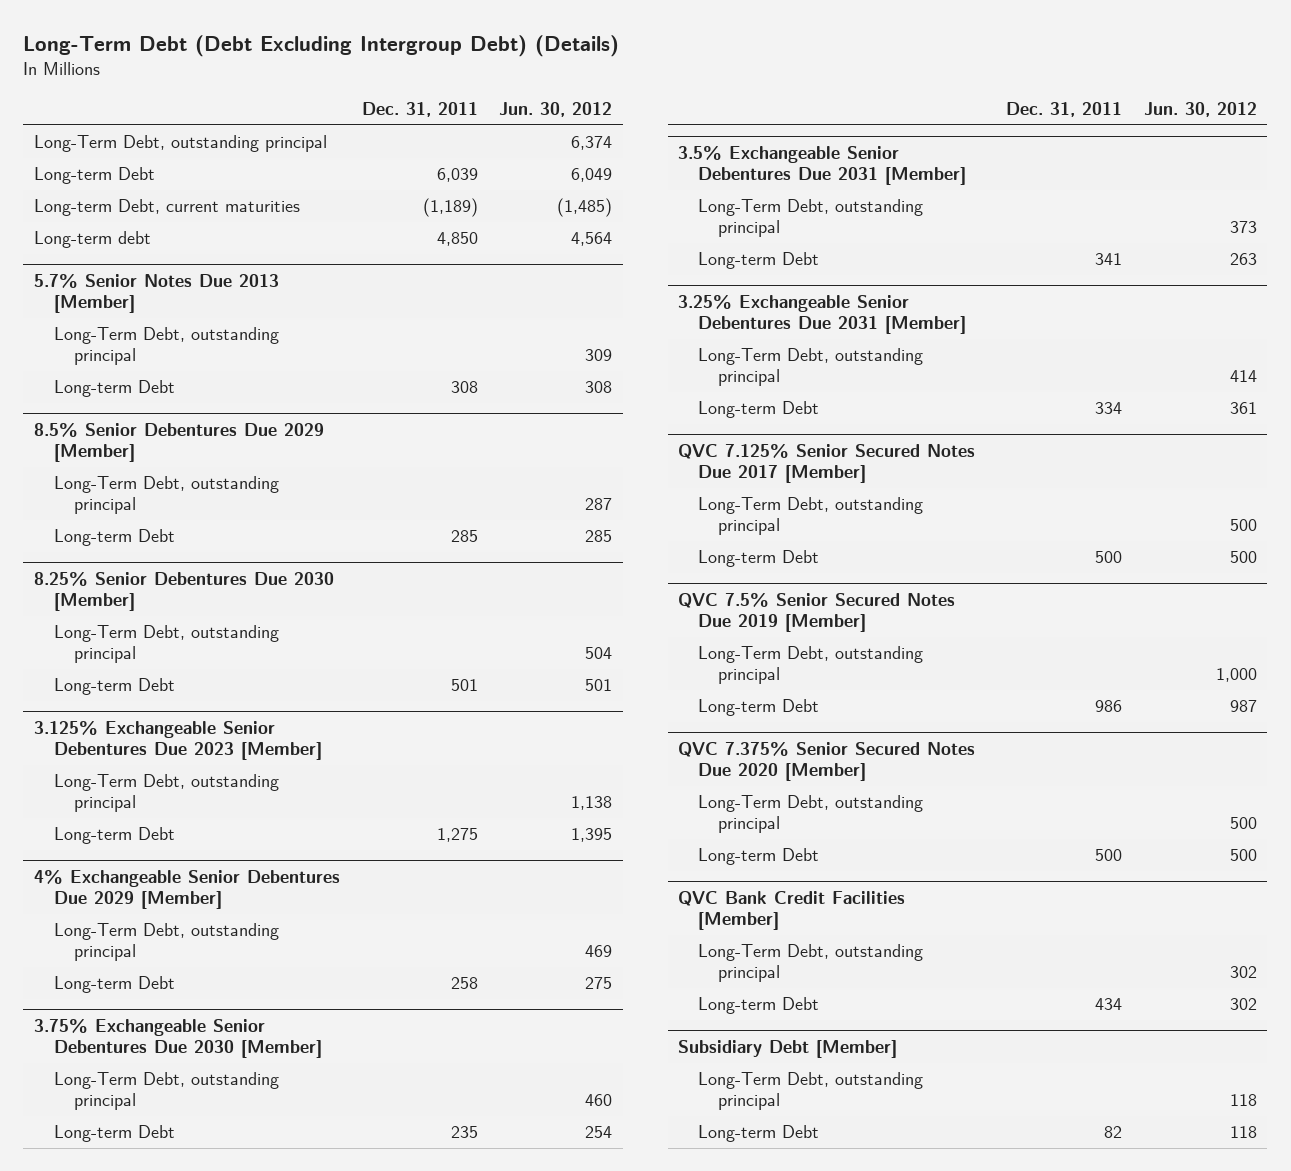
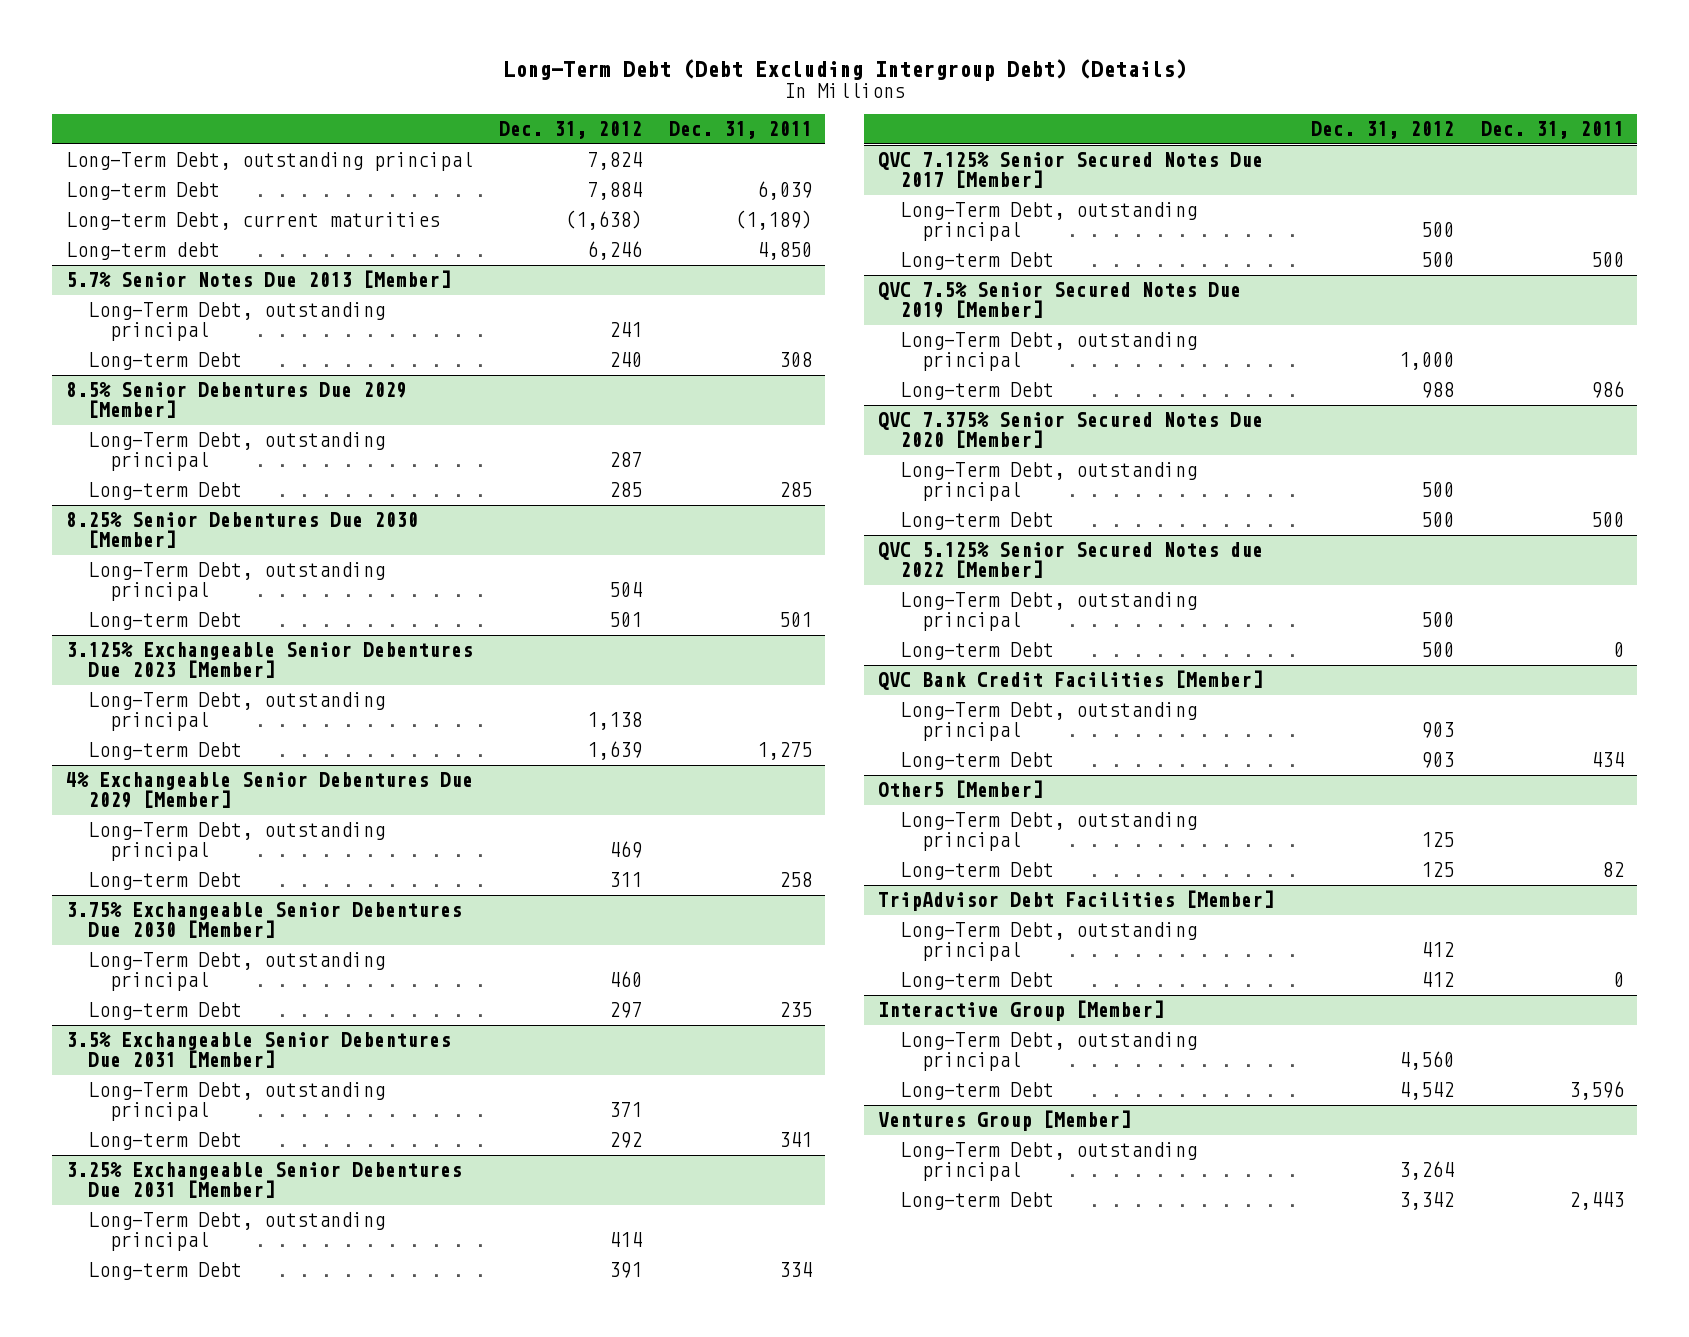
[499,101,613,117] Jun. 30, 2012 -> none
none -> [499,120,643,139] Dec. 31, 2012
none -> [877,542,1263,579] QVC 5.125% Senior Secured Notes due 2022 [Member]
none -> [900,592,1198,632] Long-Term Debt, outstanding principal
none -> [900,642,1055,661] Long-term Debt
[678,1039,898,1058] Subsidiary Debt [Member] -> [877,780,1043,799] Other5 [Member]
none -> [877,890,1274,912] TripAdvisor Debt Facilities [Member]
none -> [900,922,1198,962] Long-Term Debt, outstanding principal
none -> [900,972,1055,991] Long-term Debt
none -> [877,1000,1164,1022] Interactive Group [Member]
none -> [900,1032,1198,1072] Long-Term Debt, outstanding principal
none -> [900,1082,1055,1101] Long-term Debt
none -> [877,1110,1131,1132] Ventures Group [Member]
none -> [900,1142,1198,1182] Long-Term Debt, outstanding principal
none -> [900,1192,1055,1211] Long-term Debt

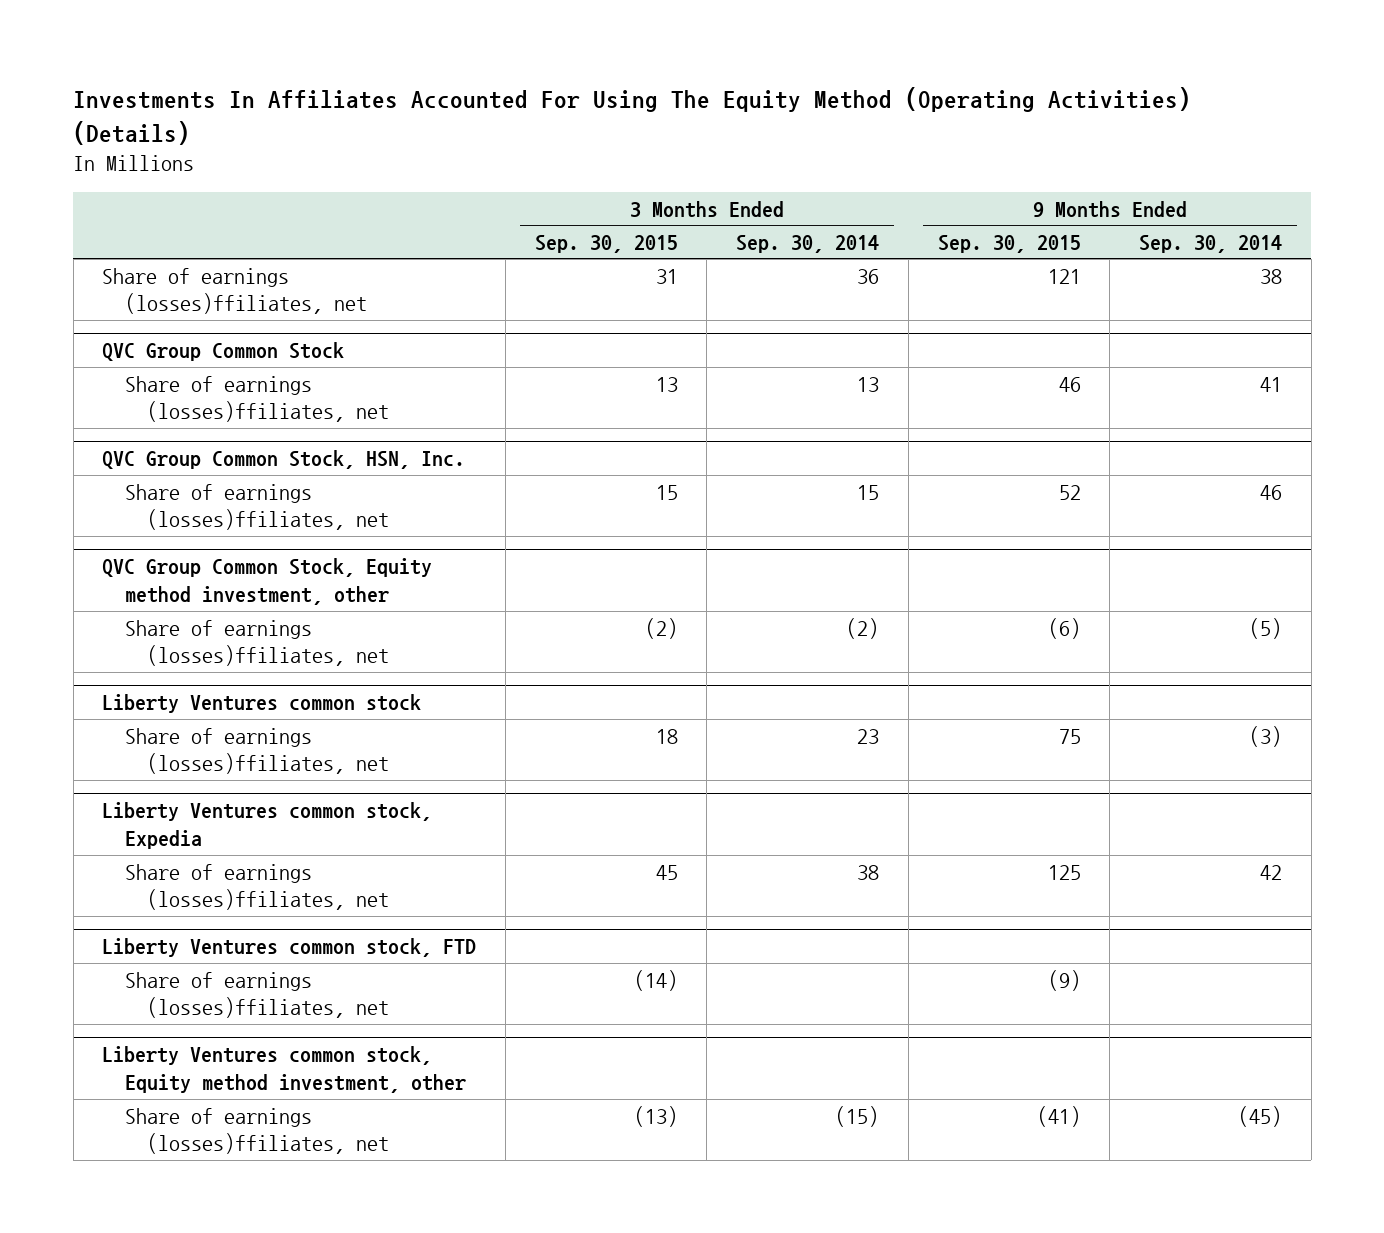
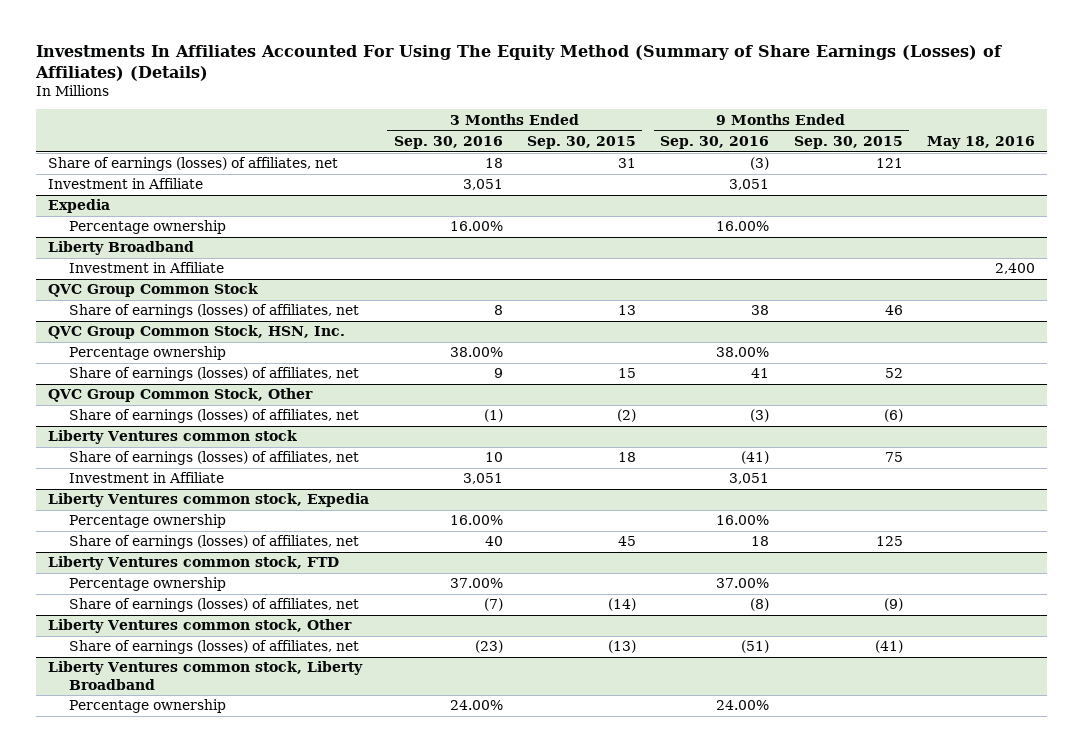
[73,86,1192,145] Investments In Affiliates Accounted For Using The Equity Method (Operating Activities) (Details) -> [34,44,1002,81] Investments In Affiliates Accounted For Using The Equity Method (Summary of Share Earnings (Losses) of Affiliates) (Details)
[736,234,880,253] Sep. 30, 2014 -> none
[1139,234,1283,253] Sep. 30, 2014 -> none
none -> [393,136,503,150] Sep. 30, 2016
none -> [660,136,770,150] Sep. 30, 2016
none -> [927,136,1036,150] May 18, 2016
[102,267,367,315] Share of earnings (losses)ffiliates, net -> [48,157,339,172] Share of earnings (losses) of affiliates, net
none -> [48,178,204,190] Investment in Affiliate
none -> [48,199,111,214] Expedia
none -> [69,220,227,235] Percentage ownership
none -> [48,241,195,256] Liberty Broadband
none -> [69,262,225,274] Investment in Affiliate
[124,375,390,423] Share of earnings (losses)ffiliates, net -> [69,304,360,319] Share of earnings (losses) of affiliates, net
none -> [69,346,227,361] Percentage ownership
[124,483,390,531] Share of earnings (losses)ffiliates, net -> [69,367,360,382] Share of earnings (losses) of affiliates, net
[102,558,433,606] QVC Group Common Stock, Equity method investment, other -> [48,388,314,403] QVC Group Common Stock, Other
[124,619,390,667] Share of earnings (losses)ffiliates, net -> [69,409,360,424] Share of earnings (losses) of affiliates, net
[124,727,390,775] Share of earnings (losses)ffiliates, net -> [69,451,360,466] Share of earnings (losses) of affiliates, net
none -> [69,472,225,484] Investment in Affiliate
none -> [69,514,227,529] Percentage ownership
[124,863,390,911] Share of earnings (losses)ffiliates, net -> [69,535,360,550] Share of earnings (losses) of affiliates, net
none -> [69,577,227,592] Percentage ownership
[124,971,390,1019] Share of earnings (losses)ffiliates, net -> [69,598,360,613] Share of earnings (losses) of affiliates, net
[102,1046,466,1094] Liberty Ventures common stock, Equity method investment, other -> [48,619,353,634] Liberty Ventures common stock, Other
[124,1107,390,1155] Share of earnings (losses)ffiliates, net -> [69,640,360,655] Share of earnings (losses) of affiliates, net
none -> [48,661,364,690] Liberty Ventures common stock, Liberty Broadband
none -> [69,699,227,714] Percentage ownership

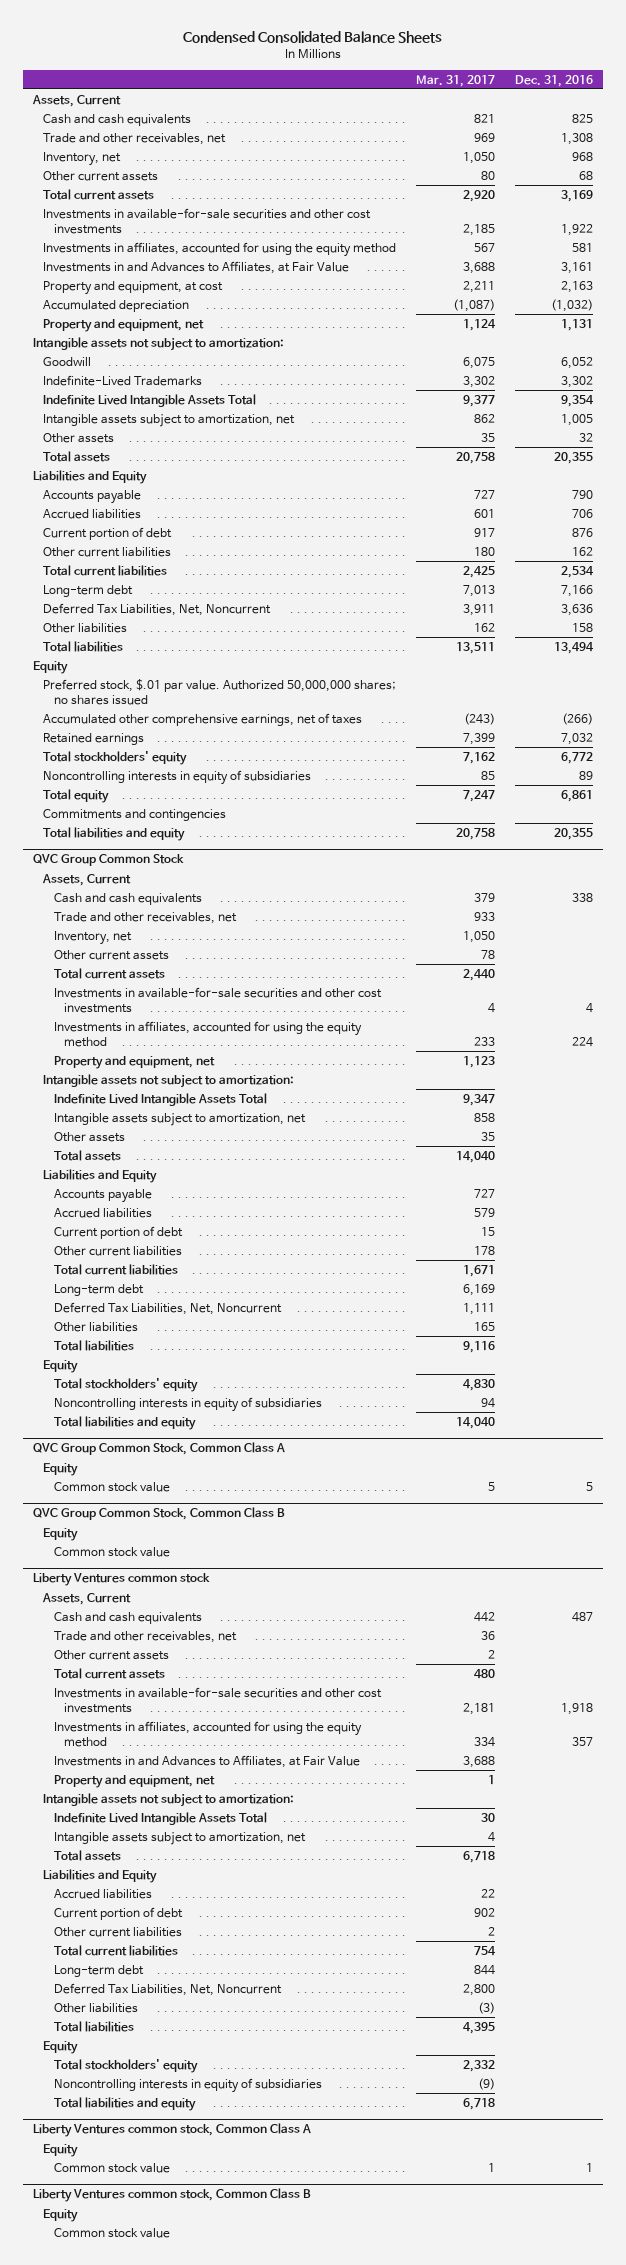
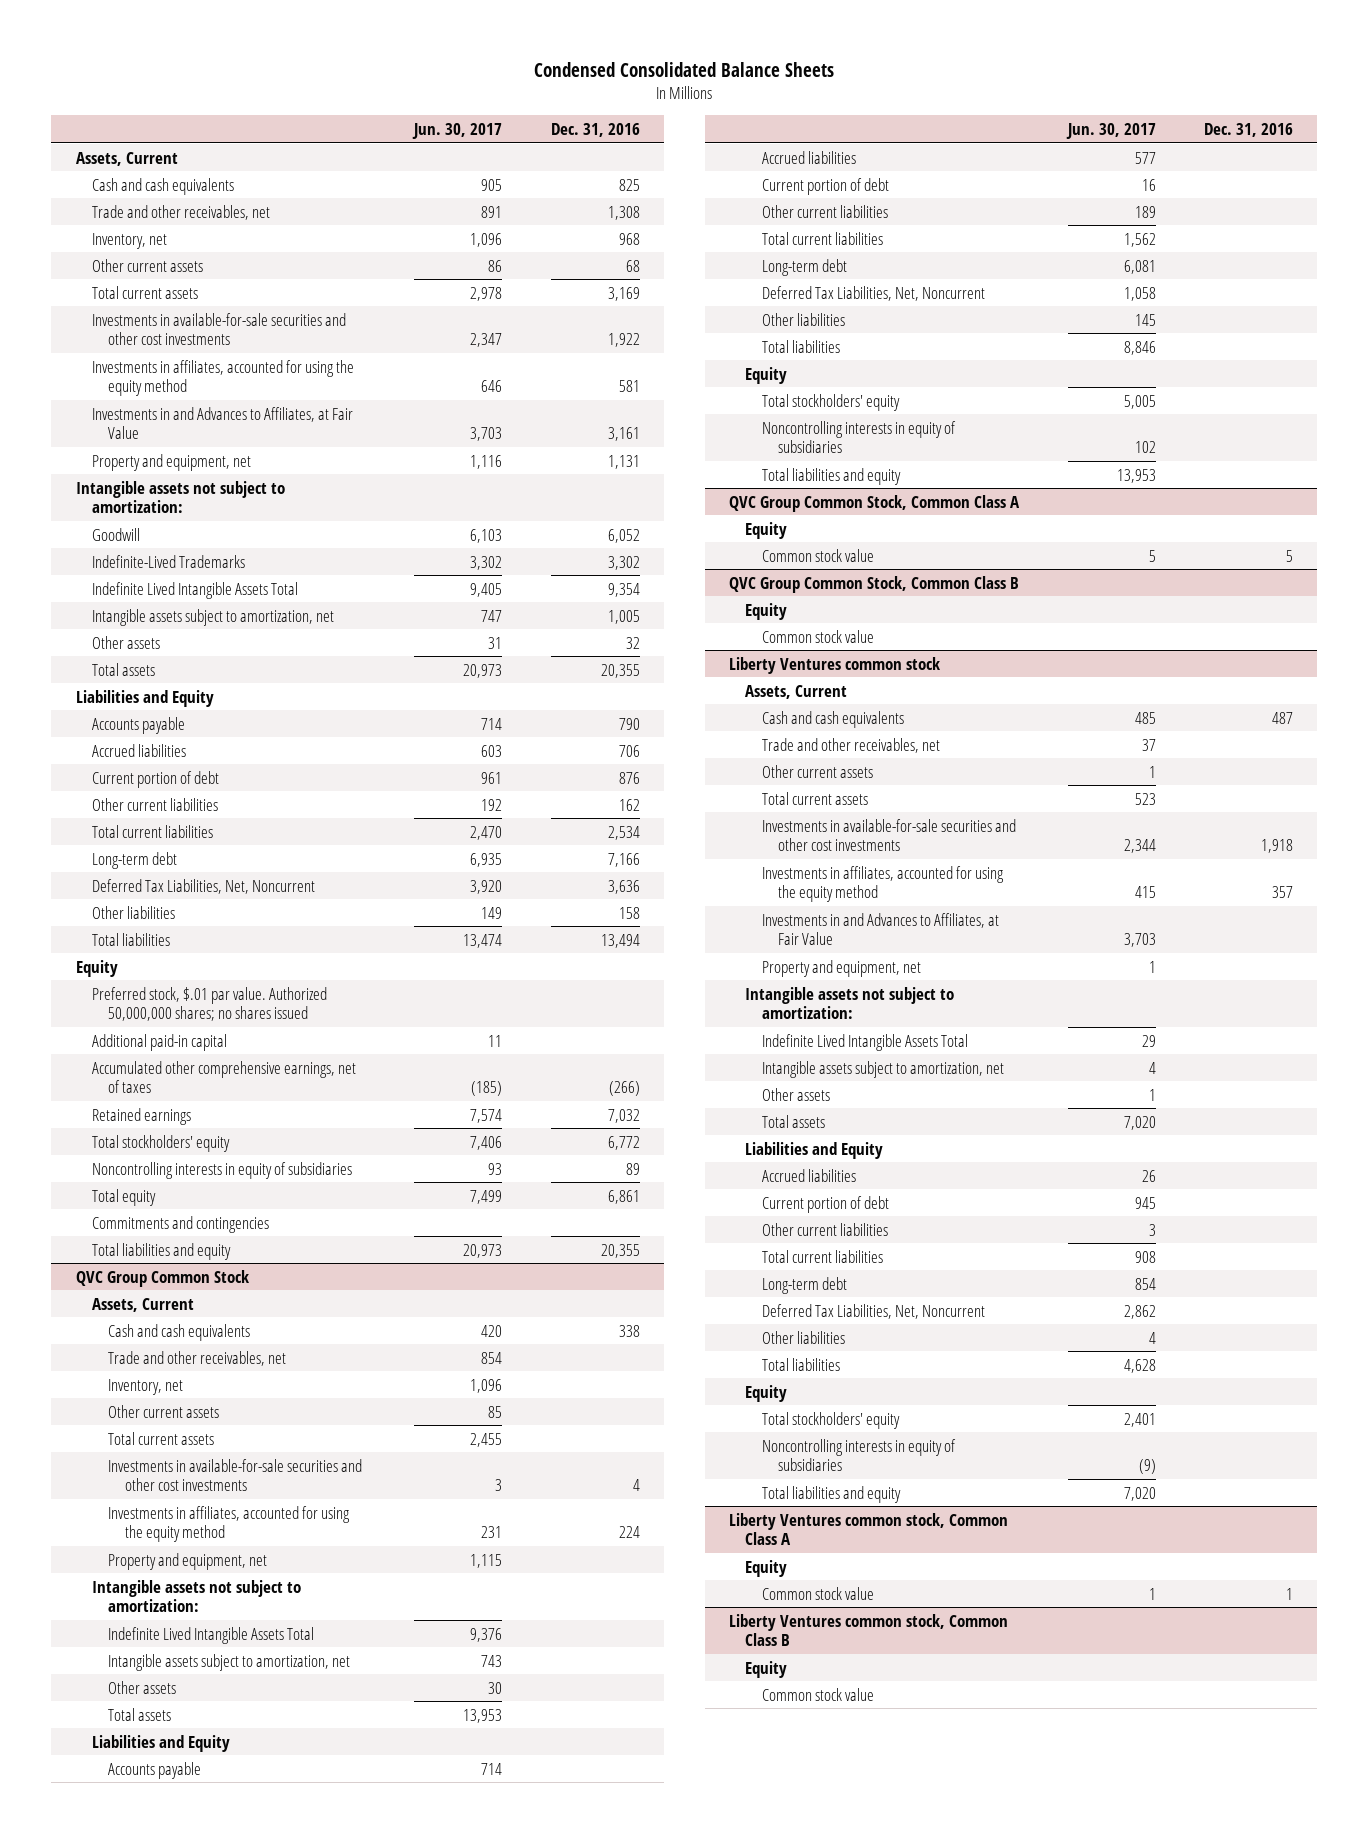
[416,74,496,87] Mar. 31, 2017 -> none
none -> [412,122,503,139] Jun. 30, 2017
[43,280,224,295] Property and equipment, at cost -> none
[43,299,190,312] Accumulated depreciation -> none
none -> [91,1033,227,1051] Additional paid-in capital
none -> [761,1087,830,1101] Other assets

